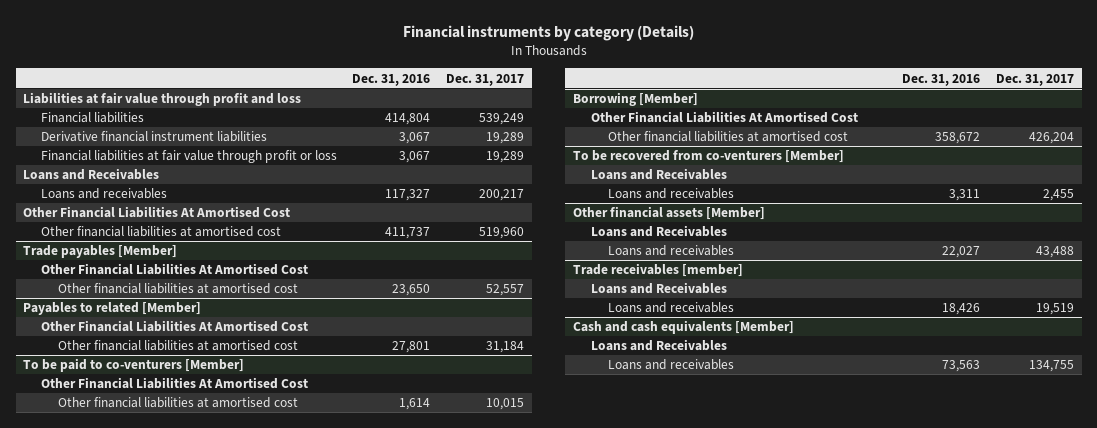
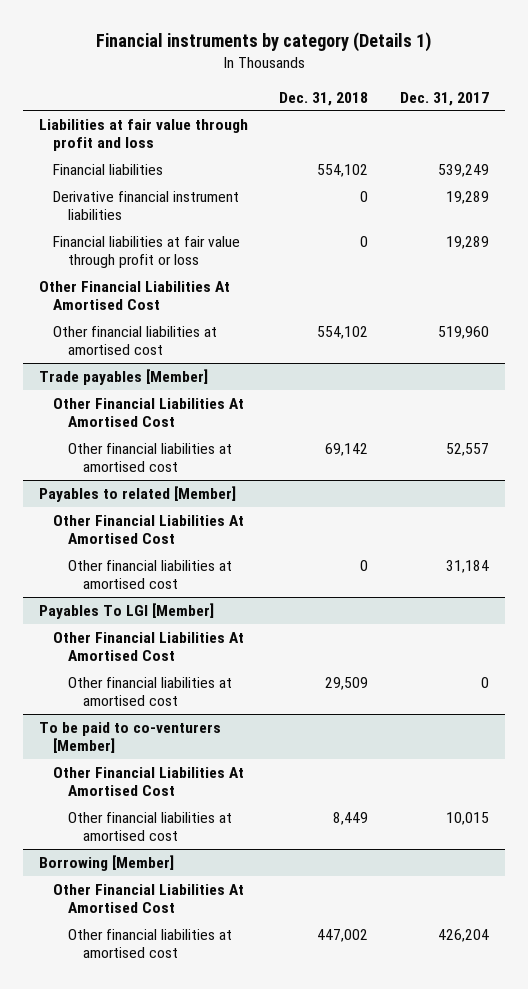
[402,24,694,41] Financial instruments by category (Details) -> [95,32,431,53] Financial instruments by category (Details 1)
[352,73,431,86] Dec. 31, 2016 -> none
none -> [279,91,369,106] Dec. 31, 2018
[23,168,160,181] Loans and Receivables -> none
[40,188,167,200] Loans and receivables -> none
none -> [38,602,214,619] Payables To LGI [Member]
none -> [53,631,245,661] Other Financial Liabilities At Amortised Cost
none -> [68,676,233,706] Other financial liabilities at amortised cost
[573,150,845,164] To be recovered from co-venturers [Member] -> none
[590,168,727,181] Loans and Receivables -> none
[608,188,735,200] Loans and receivables -> none
[573,206,766,221] Other financial assets [Member] -> none
[590,225,727,238] Loans and Receivables -> none
[608,245,735,257] Loans and receivables -> none
[573,263,744,278] Trade receivables [member] -> none
[590,282,727,295] Loans and Receivables -> none
[608,302,735,314] Loans and receivables -> none
[573,320,795,335] Cash and cash equivalents [Member] -> none
[590,339,727,352] Loans and Receivables -> none
[608,359,735,371] Loans and receivables -> none

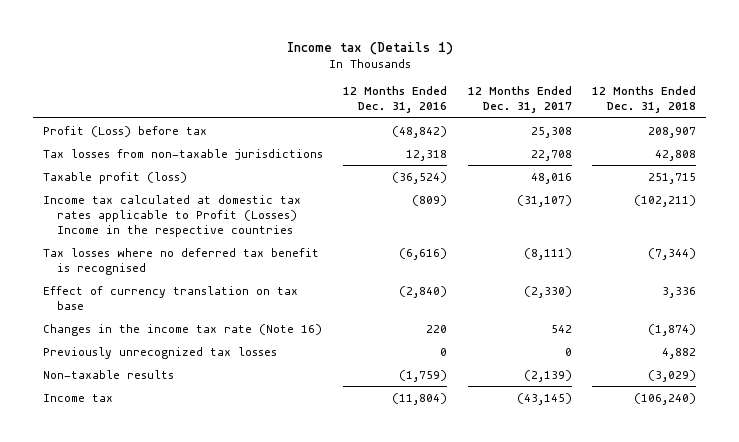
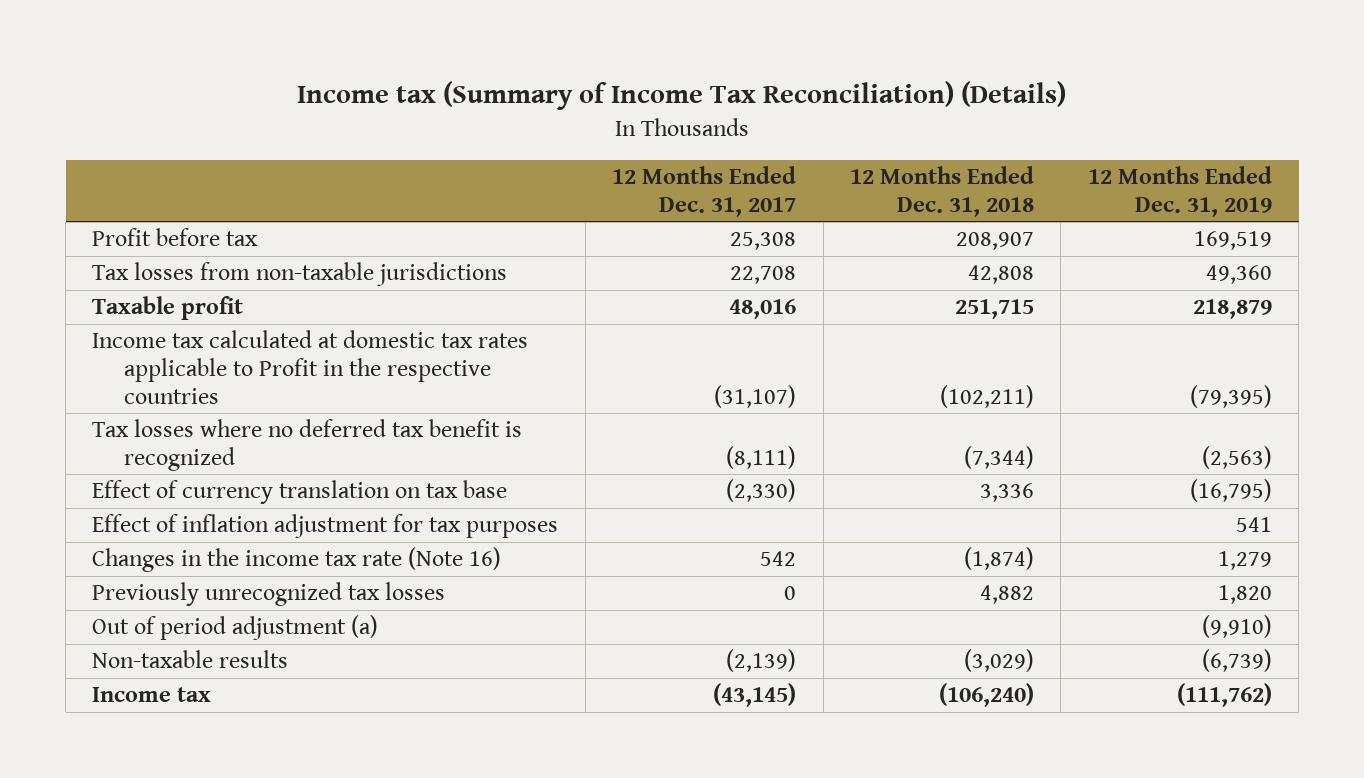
[286,41,453,55] Income tax (Details 1) -> [297,80,1067,110] Income tax (Summary of Income Tax Reconciliation) (Details)
[343,86,448,114] 12 Months Ended Dec. 31, 2016 -> none
none -> [1087,165,1272,217] 12 Months Ended Dec. 31, 2019
[43,125,208,137] Profit (Loss) before tax -> [92,228,259,247] Profit before tax
[43,171,188,184] Taxable profit (loss) -> [92,296,244,321] Taxable profit
[43,194,302,237] Income tax calculated at domestic tax rates applicable to Profit (Losses) Income in the respective countries -> [92,330,529,404] Income tax calculated at domestic tax rates applicable to Profit in the respective countries
[43,247,320,275] Tax losses where no deferred tax benefit is recognised -> [92,419,523,472] Tax losses where no deferred tax benefit is recognized
none -> [92,514,559,539] Effect of inflation adjustment for tax purposes
none -> [92,615,379,641] Out of period adjustment (a)

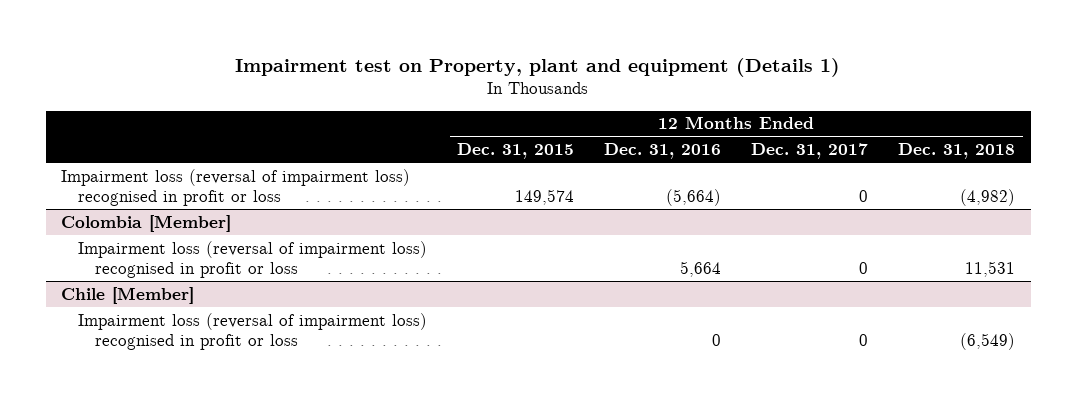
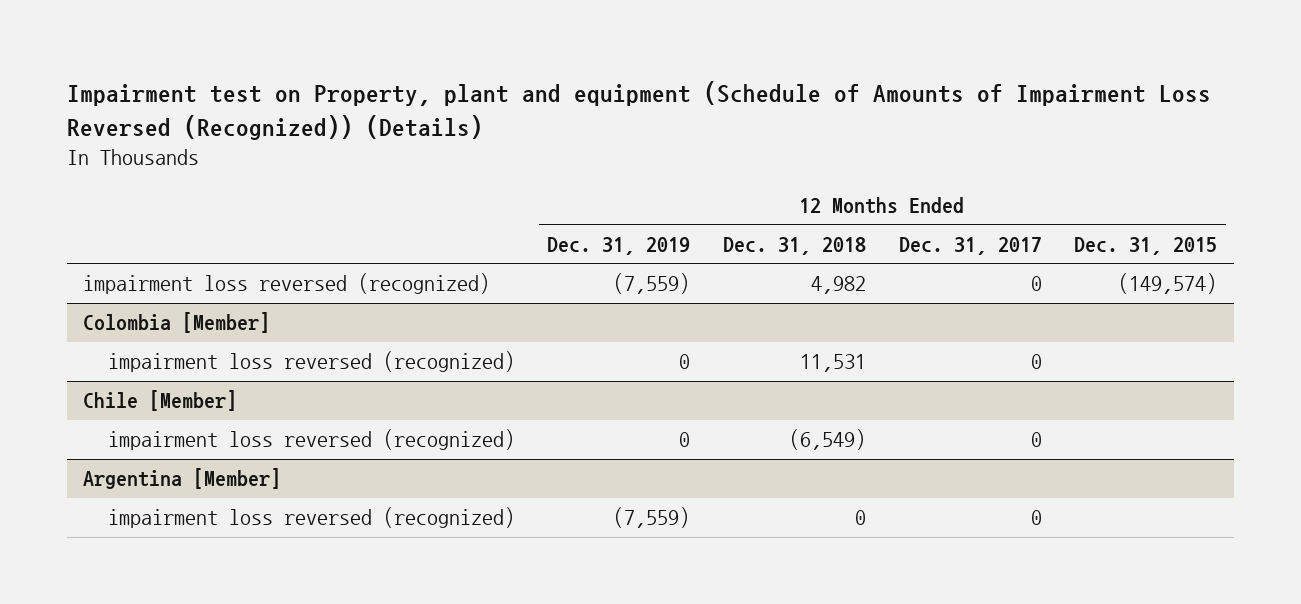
[235,57,841,77] Impairment test on Property, plant and equipment (Details 1) -> [66,80,1211,140] Impairment test on Property, plant and equipment (Schedule of Amounts of Impairment Loss Reversed (Recognized)) (Details)
[604,142,722,159] Dec. 31, 2016 -> none
none -> [547,236,691,255] Dec. 31, 2019
[61,168,411,206] Impairment loss (reversal of impairment loss) recognised in profit or loss -> [83,273,491,295] impairment loss reversed (recognized)
[515,188,575,205] 149,574 -> [1118,273,1218,295] (149,574)
[960,188,1016,206] (4,982) -> [811,276,867,295] 4,982
[78,240,428,278] Impairment loss (reversal of impairment loss) recognised in profit or loss -> [107,351,515,373] impairment loss reversed (recognized)
[78,312,428,350] Impairment loss (reversal of impairment loss) recognised in profit or loss -> [107,429,515,451] impairment loss reversed (recognized)
none -> [83,468,282,490] Argentina [Member]
none -> [107,507,515,529] impairment loss reversed (recognized)

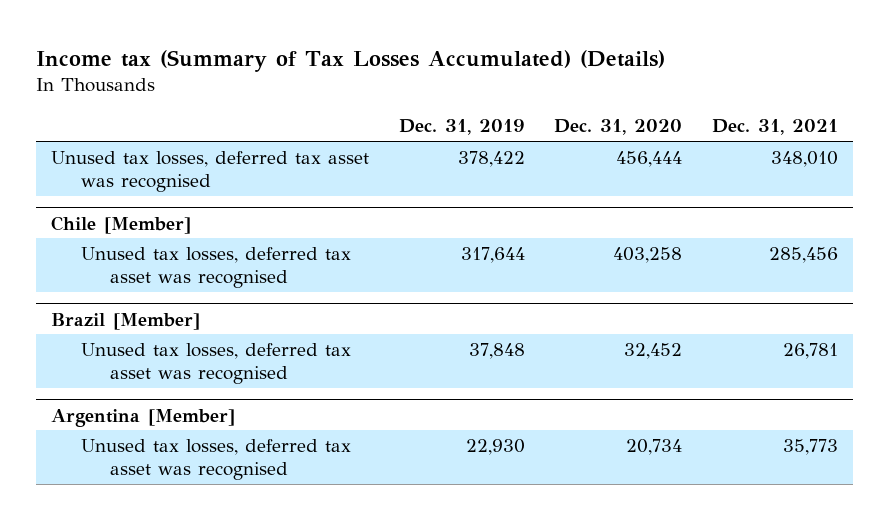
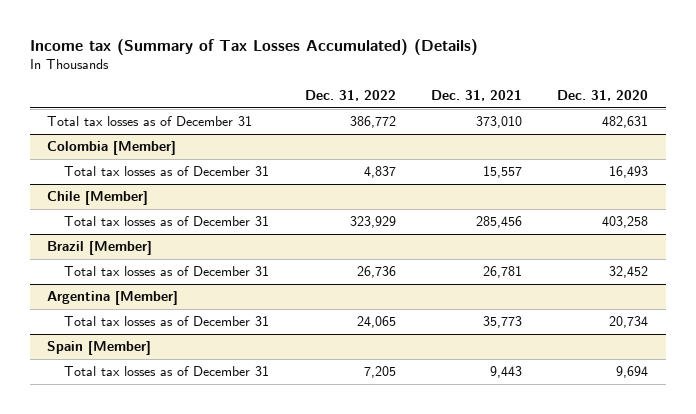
[398,119,525,136] Dec. 31, 2019 -> none
none -> [304,90,396,102] Dec. 31, 2022
[50,150,369,193] Unused tax losses, deferred tax asset was recognised -> none
none -> [47,116,253,127] Total tax losses as of December 31
none -> [47,141,177,156] Colombia [Member]
none -> [64,166,270,177] Total tax losses as of December 31
[80,246,351,289] Unused tax losses, deferred tax asset was recognised -> [64,216,270,227] Total tax losses as of December 31
[80,342,351,385] Unused tax losses, deferred tax asset was recognised -> [64,266,270,277] Total tax losses as of December 31
[80,438,351,481] Unused tax losses, deferred tax asset was recognised -> [64,316,270,327] Total tax losses as of December 31
none -> [47,341,152,356] Spain [Member]
none -> [64,366,270,377] Total tax losses as of December 31

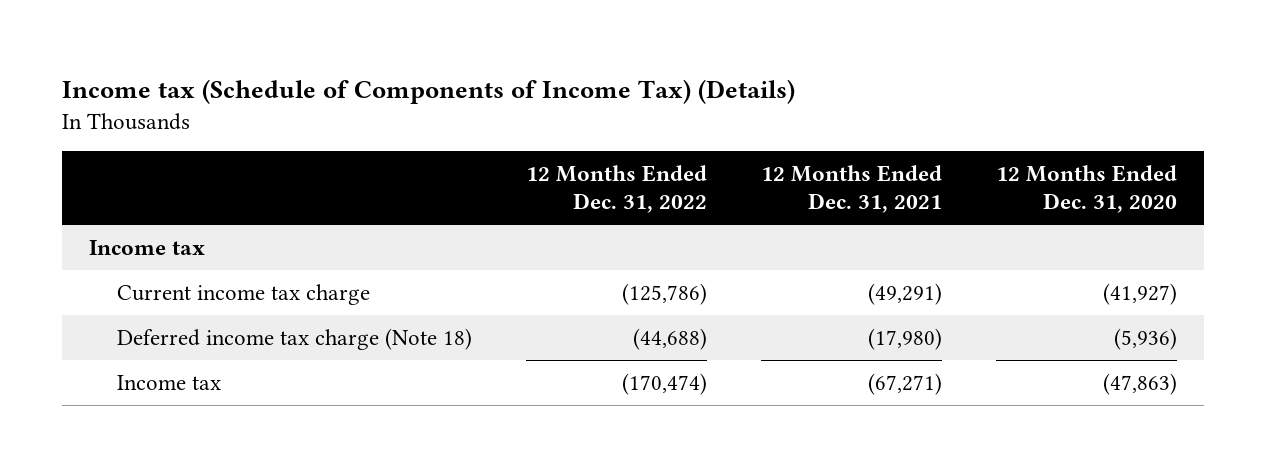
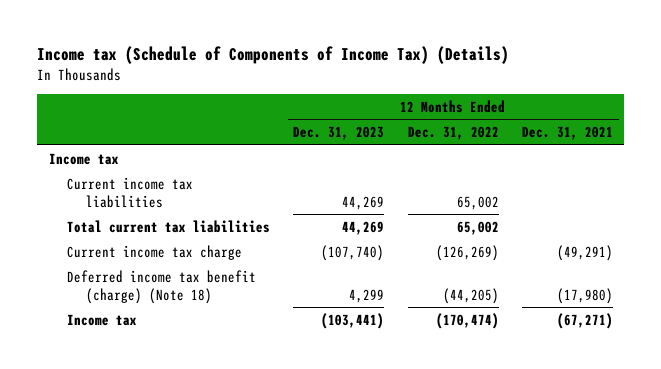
[995,165,1177,214] 12 Months Ended Dec. 31, 2020 -> none
none -> [293,126,385,141] Dec. 31, 2023
none -> [67,176,194,208] Current income tax liabilities
none -> [67,219,271,233] Total current tax liabilities
[621,282,707,305] (125,786) -> [435,244,499,261] (126,269)
[116,327,472,350] Deferred income tax charge (Note 18) -> [67,269,257,304] Deferred income tax benefit (charge) (Note 18)
[632,327,707,350] (44,688) -> [442,287,499,304] (44,205)

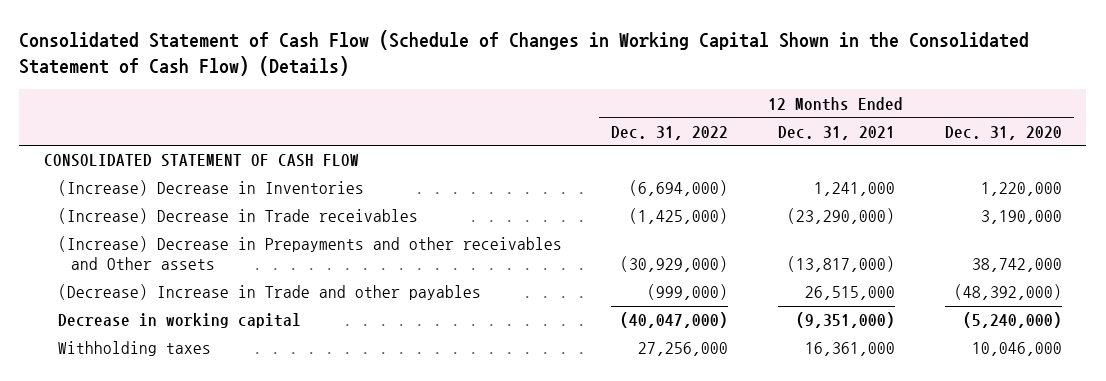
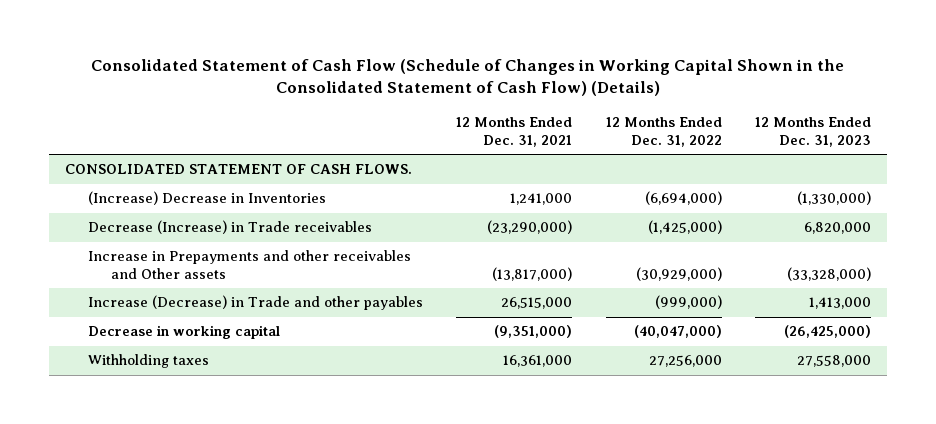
[944,125,1062,140] Dec. 31, 2020 -> none
none -> [754,117,871,147] 12 Months Ended Dec. 31, 2023
[44,154,360,168] CONSOLIDATED STATEMENT OF CASH FLOW -> [65,164,413,175] CONSOLIDATED STATEMENT OF CASH FLOWS.
[57,208,418,225] (Increase) Decrease in Trade receivables -> [88,220,373,235] Decrease (Increase) in Trade receivables
[57,236,562,271] (Increase) Decrease in Prepayments and other receivables and Other assets -> [88,250,412,279] Increase in Prepayments and other receivables and Other assets
[57,284,481,301] (Decrease) Increase in Trade and other payables -> [88,295,424,311] Increase (Decrease) in Trade and other payables

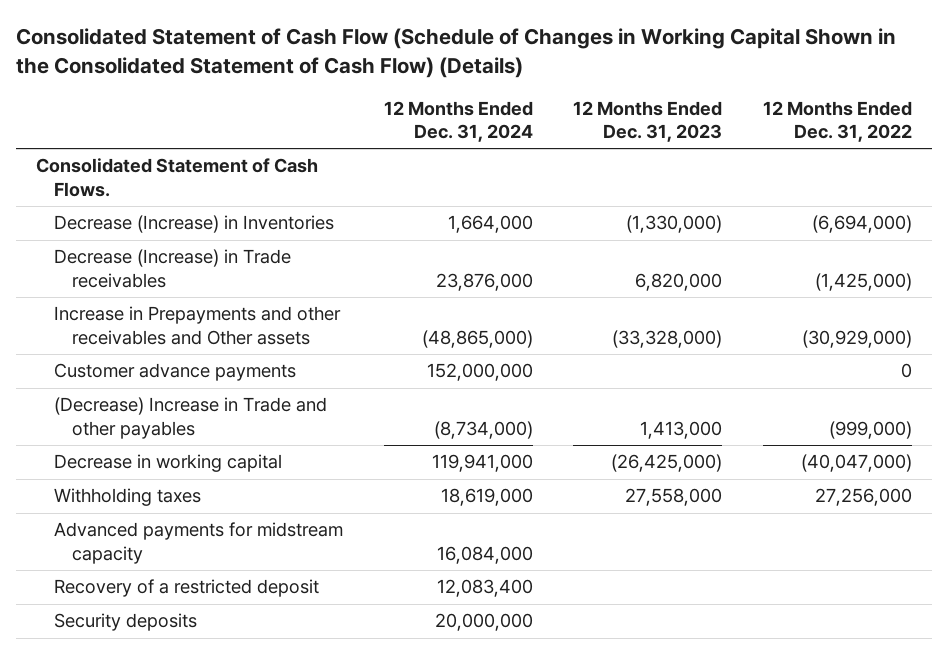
[456,117,573,147] 12 Months Ended Dec. 31, 2021 -> none
none -> [383,100,533,143] 12 Months Ended Dec. 31, 2024
[65,164,413,175] CONSOLIDATED STATEMENT OF CASH FLOWS. -> [36,158,319,197] Consolidated Statement of Cash Flows.
[88,191,327,206] (Increase) Decrease in Inventories -> [54,215,335,234] Decrease (Increase) in Inventories
none -> [54,363,297,382] Customer advance payments
[88,295,424,311] Increase (Decrease) in Trade and other payables -> [54,397,328,439] (Decrease) Increase in Trade and other payables
none -> [54,522,344,564] Advanced payments for midstream capacity
none -> [54,579,320,598] Recovery of a restricted deposit
none -> [54,613,198,632] Security deposits

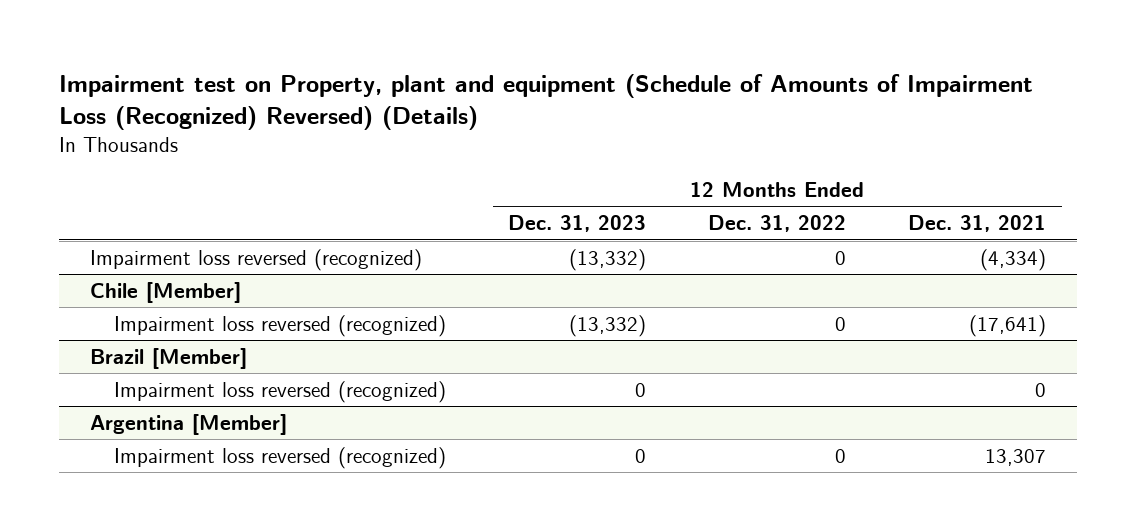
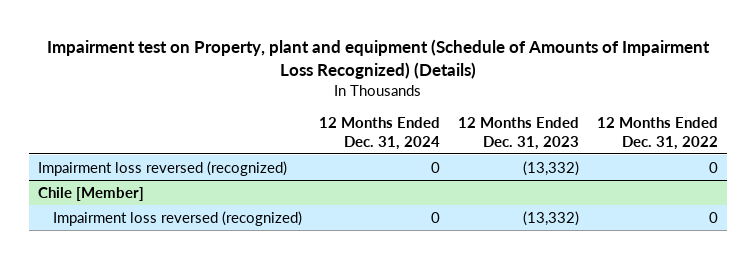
[59,73,1034,131] Impairment test on Property, plant and equipment (Schedule of Amounts of Impairment Loss (Recognized) Reversed) (Details) -> [47,38,711,79] Impairment test on Property, plant and equipment (Schedule of Amounts of Impairment Loss Recognized) (Details)
[908,215,1047,233] Dec. 31, 2021 -> none
none -> [319,117,441,151] 12 Months Ended Dec. 31, 2024
[90,347,248,369] Brazil [Member] -> none
[114,380,447,403] Impairment loss reversed (recognized) -> none
[90,413,288,435] Argentina [Member] -> none
[114,446,447,469] Impairment loss reversed (recognized) -> none

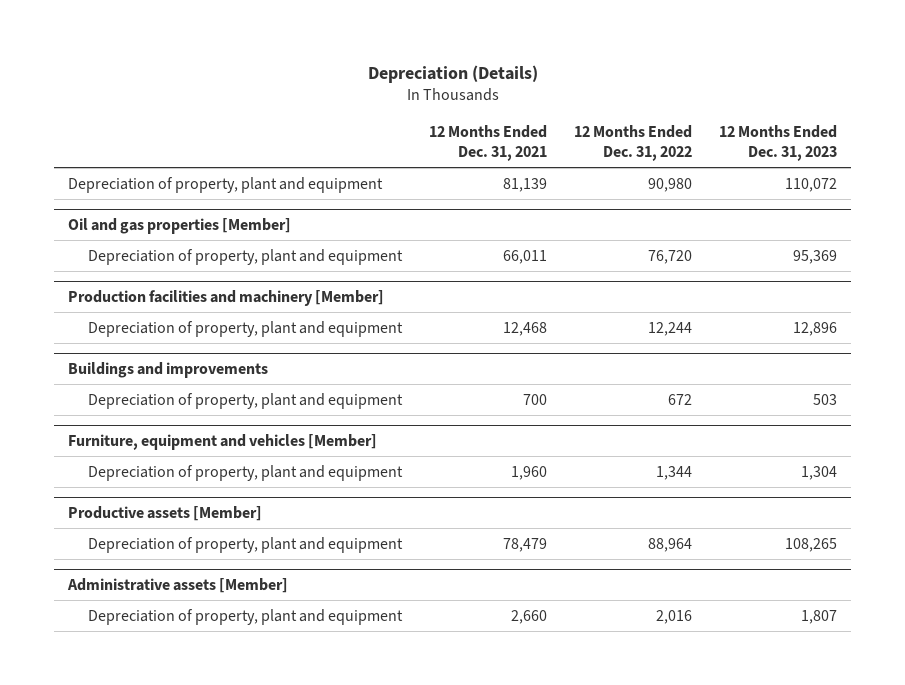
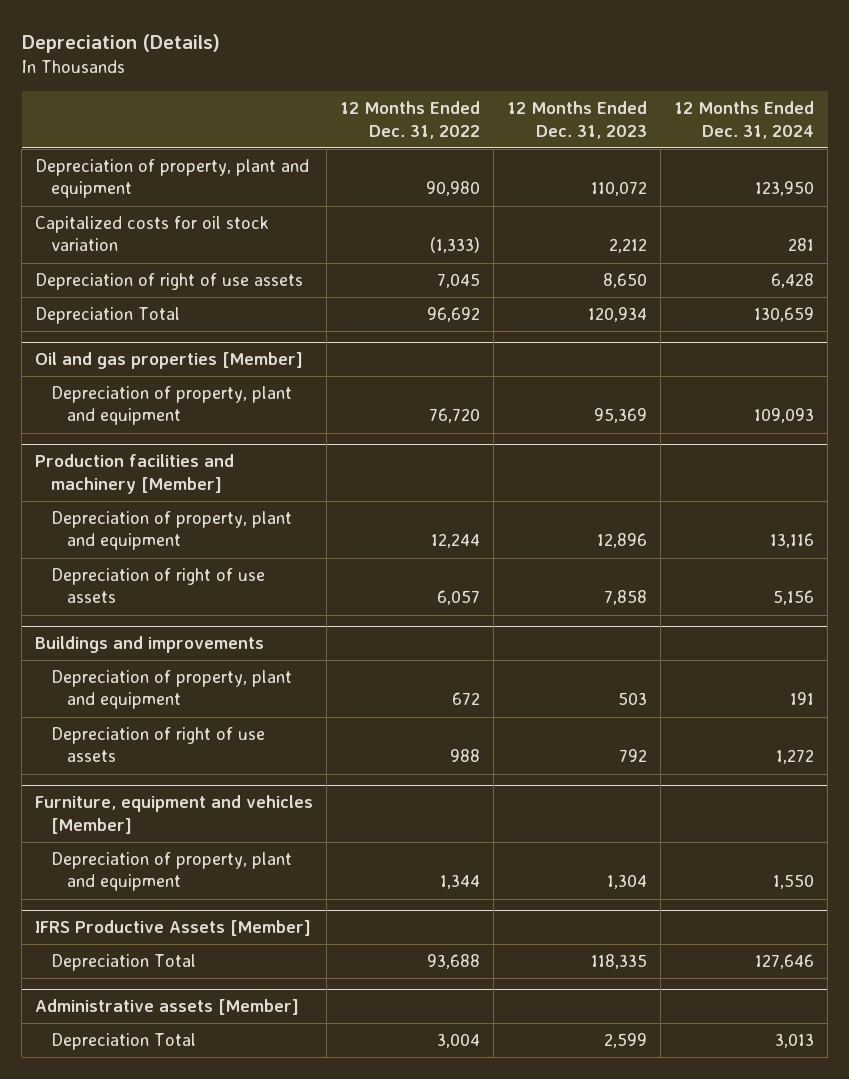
[429,124,548,162] 12 Months Ended Dec. 31, 2021 -> none
none -> [674,101,815,139] 12 Months Ended Dec. 31, 2024
none -> [35,216,270,252] Capitalized costs for oil stock variation
none -> [35,273,304,291] Depreciation of right of use assets
none -> [35,307,181,325] Depreciation Total
none -> [50,568,265,604] Depreciation of right of use assets
none -> [50,727,265,763] Depreciation of right of use assets
[88,536,404,553] Depreciation of property, plant and equipment -> none
[67,505,262,521] Productive assets [Member] -> [35,920,312,937] IFRS Productive Assets [Member]
none -> [50,954,196,972] Depreciation Total
[88,608,404,625] Depreciation of property, plant and equipment -> none
none -> [50,1033,196,1051] Depreciation Total

